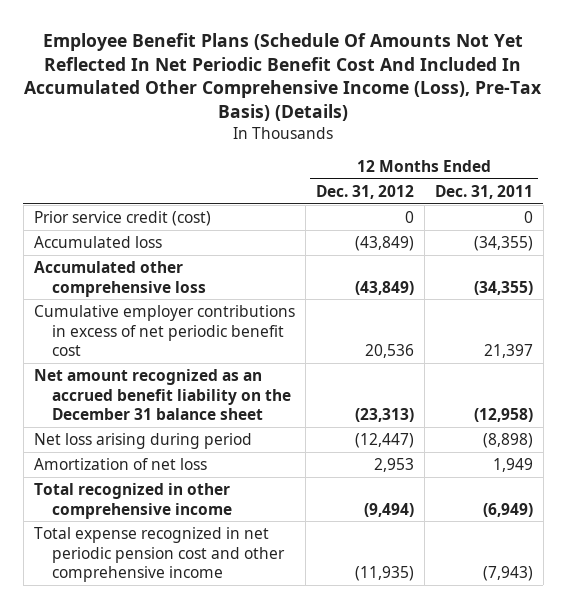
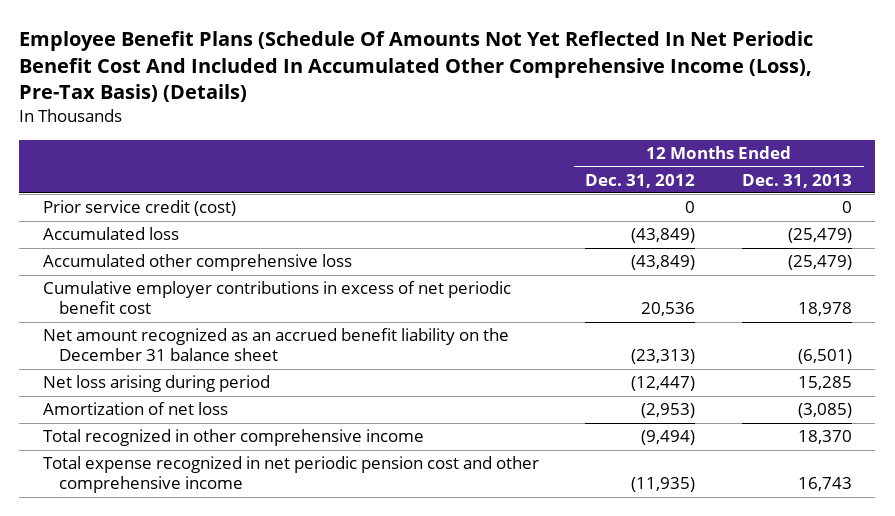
[434,184,533,199] Dec. 31, 2011 -> none
none -> [741,173,852,188] Dec. 31, 2013
[373,457,414,472] 2,953 -> [641,403,696,419] (2,953)

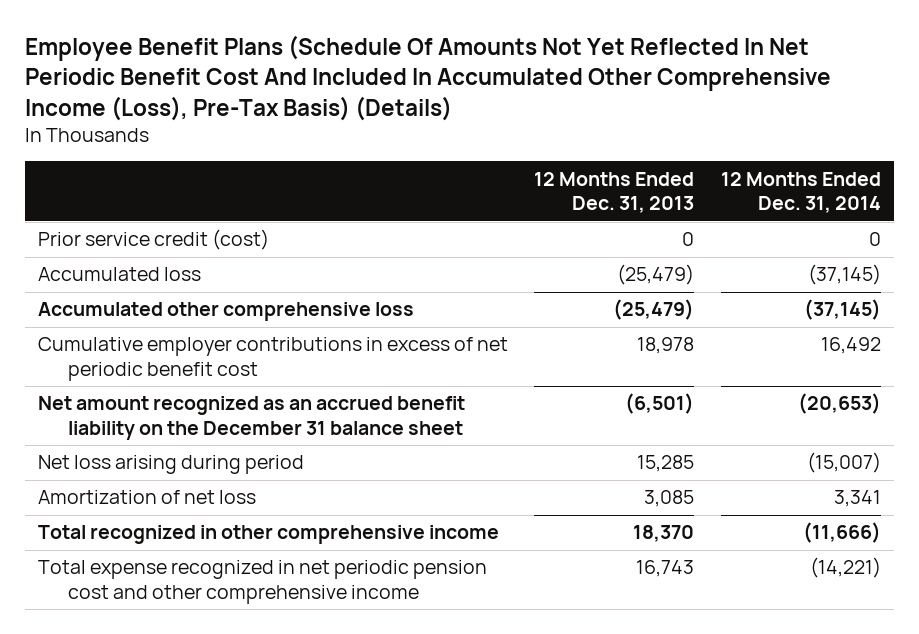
[585,173,696,188] Dec. 31, 2012 -> none
none -> [720,171,881,214] 12 Months Ended Dec. 31, 2014
[797,403,852,419] (3,085) -> [644,490,695,508] 3,085

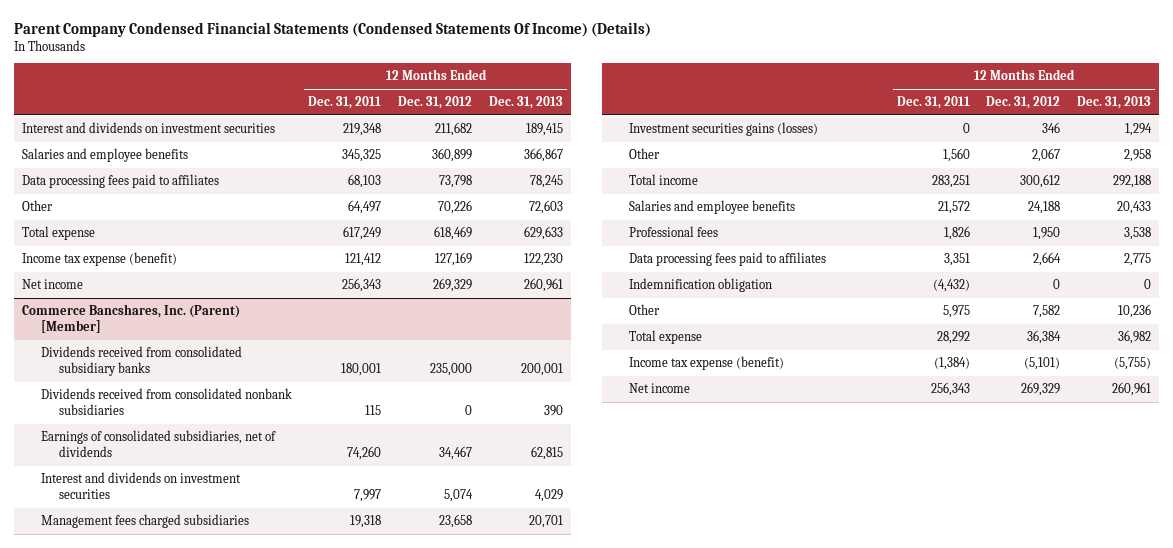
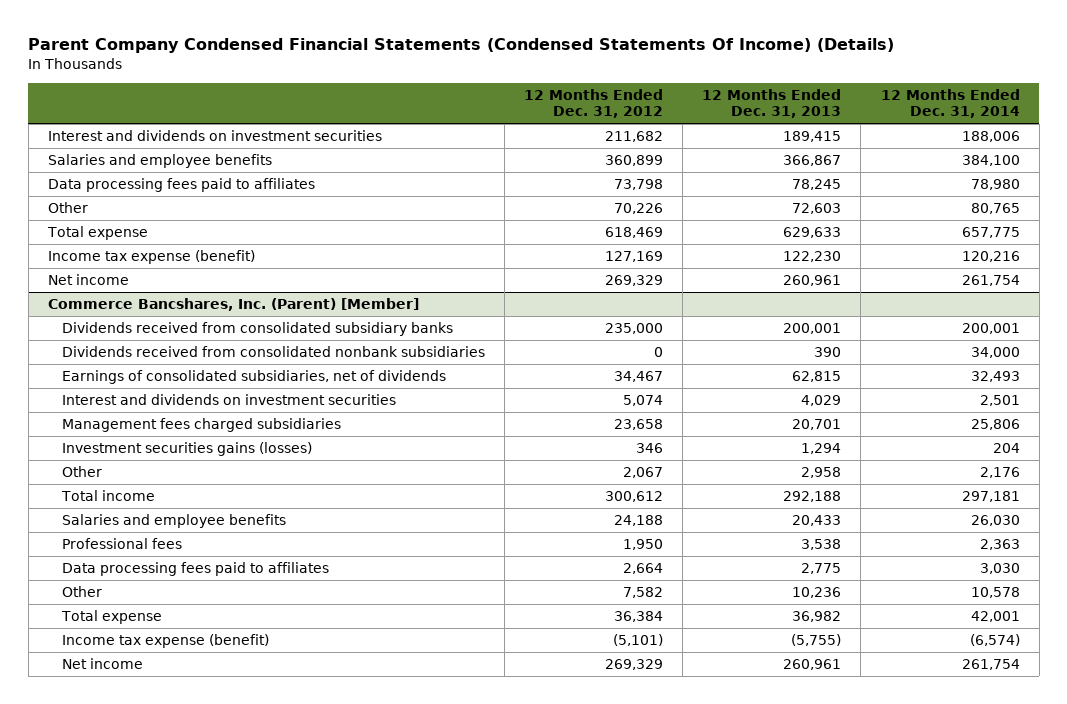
[308,96,382,110] Dec. 31, 2011 -> none
none -> [880,89,1020,119] 12 Months Ended Dec. 31, 2014
[629,278,773,293] Indemnification obligation -> none

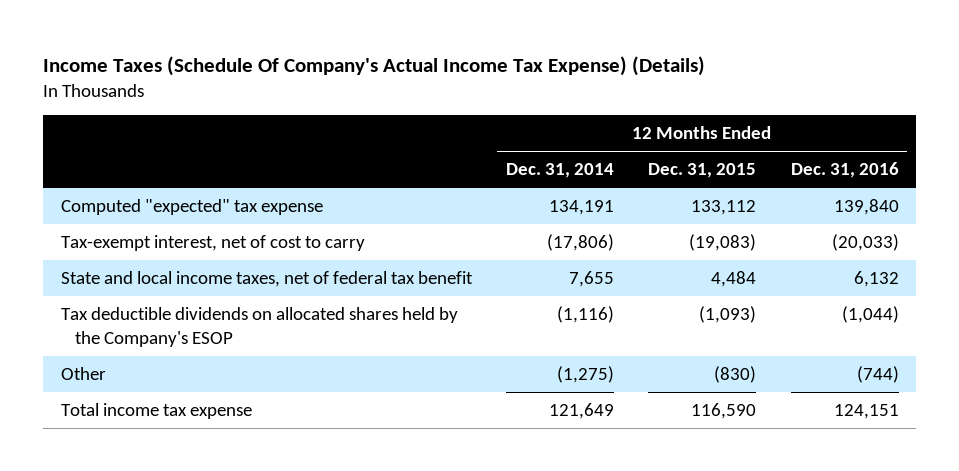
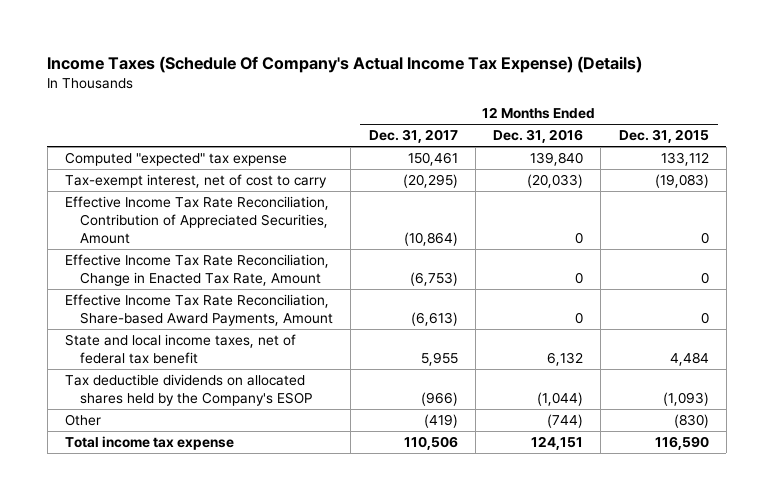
[506,163,615,179] Dec. 31, 2014 -> none
none -> [368,129,458,144] Dec. 31, 2017
none -> [64,195,329,244] Effective Income Tax Rate Reconciliation, Contribution of Appreciated Securities, Amount
none -> [64,253,329,286] Effective Income Tax Rate Reconciliation, Change in Enacted Tax Rate, Amount
none -> [64,293,334,326] Effective Income Tax Rate Reconciliation, Share-based Award Payments, Amount

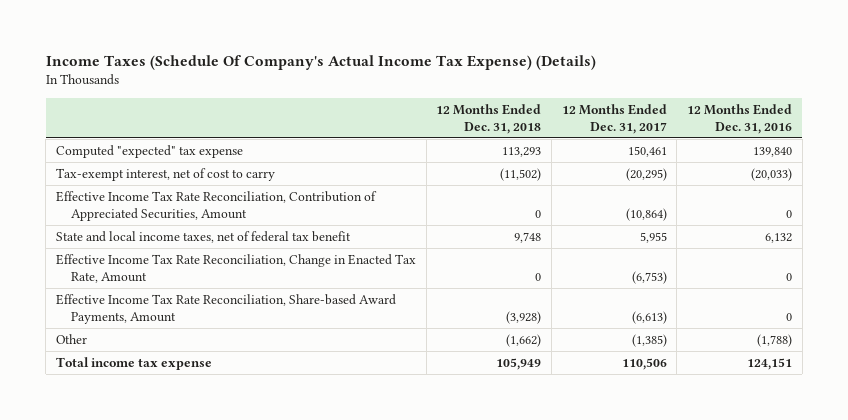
[618,129,709,144] Dec. 31, 2015 -> none
none -> [436,103,542,134] 12 Months Ended Dec. 31, 2018
[64,333,296,364] State and local income taxes, net of federal tax benefit -> [55,230,351,243] State and local income taxes, net of federal tax benefit
[64,373,313,406] Tax deductible dividends on allocated shares held by the Company's ESOP -> none
[423,413,458,428] (419) -> [631,333,667,347] (1,385)
[547,413,584,428] (744) -> [757,333,793,347] (1,788)

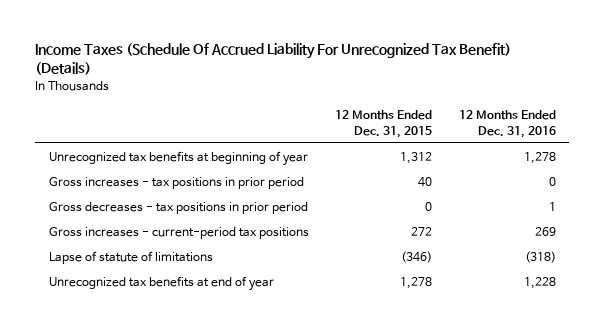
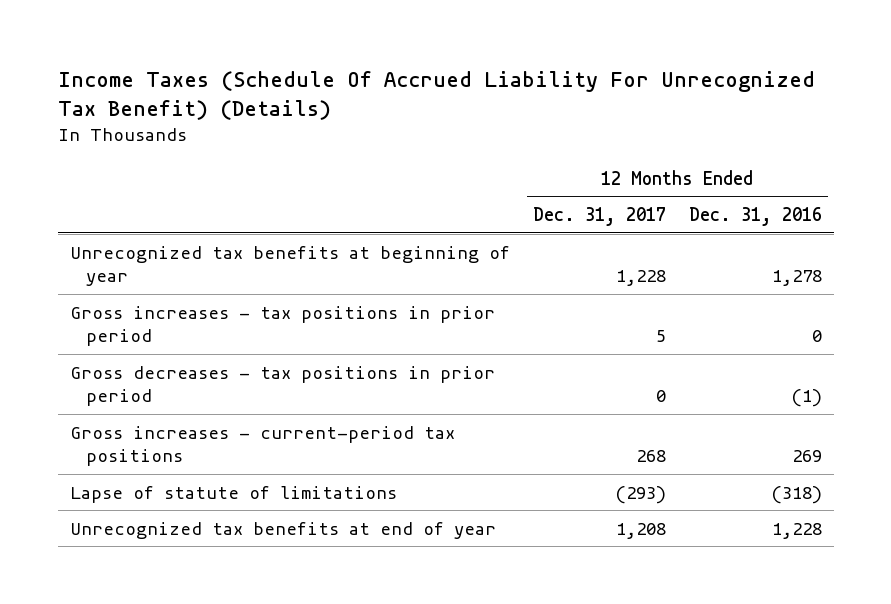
[335,109,433,138] 12 Months Ended Dec. 31, 2015 -> none
none -> [532,207,666,227] Dec. 31, 2017
[548,201,556,211] 1 -> [790,389,822,408] (1)

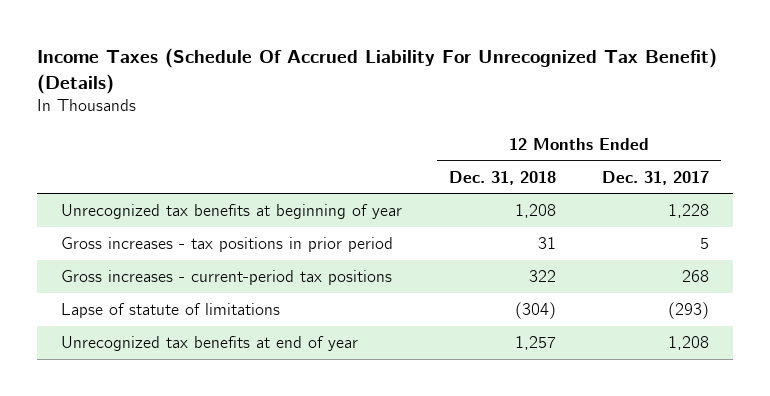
[688,207,822,227] Dec. 31, 2016 -> none
none -> [448,170,556,185] Dec. 31, 2018
[69,365,495,407] Gross decreases - tax positions in prior period -> none

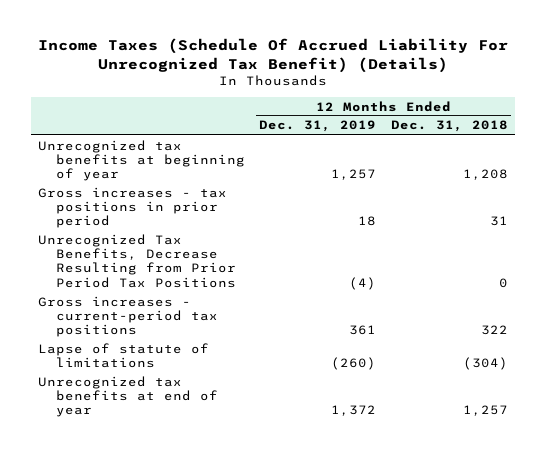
[602,170,710,185] Dec. 31, 2017 -> none
none -> [259,120,377,133] Dec. 31, 2019
none -> [38,233,236,288] Unrecognized Tax Benefits, Decrease Resulting from Prior Period Tax Positions

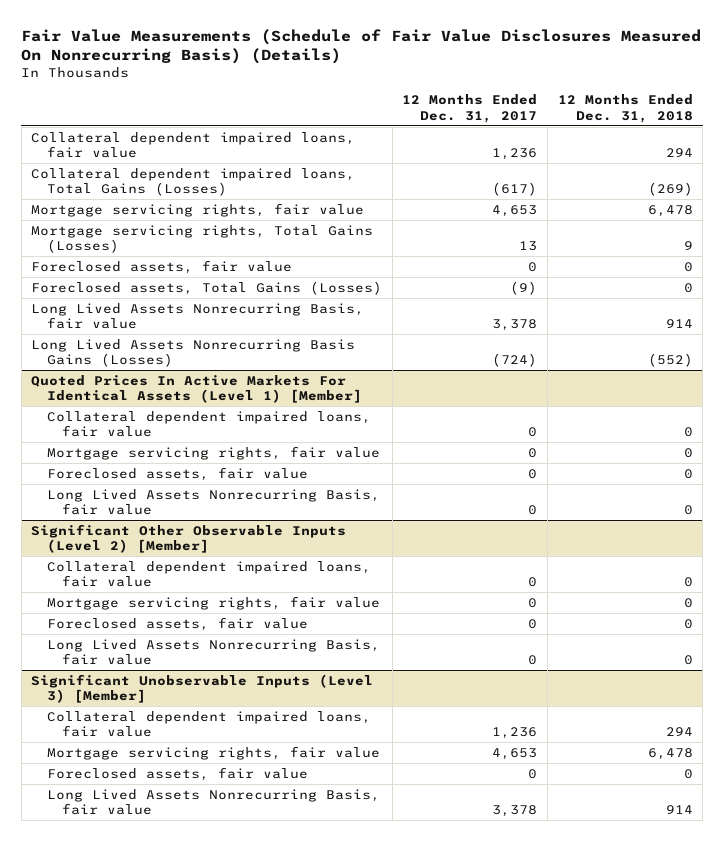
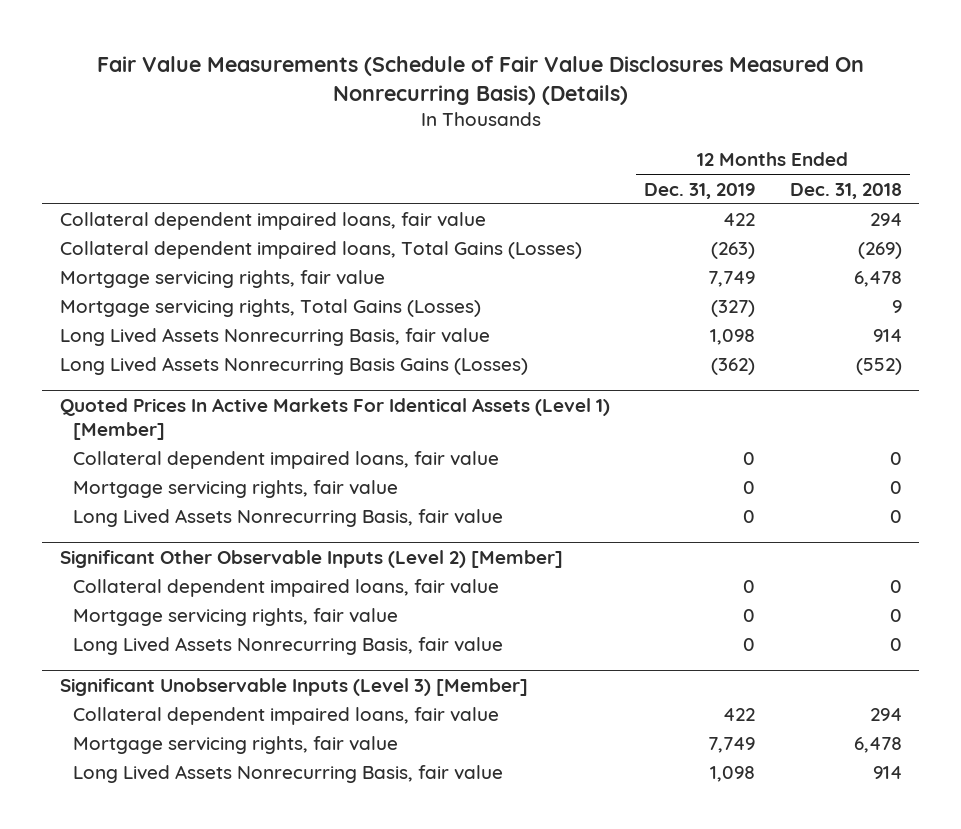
[402,94,538,123] 12 Months Ended Dec. 31, 2017 -> none
none -> [644,182,756,199] Dec. 31, 2019
[31,259,293,274] Foreclosed assets, fair value -> none
[31,280,383,295] Foreclosed assets, Total Gains (Losses) -> none
[46,466,308,481] Foreclosed assets, fair value -> none
[46,616,308,631] Foreclosed assets, fair value -> none
[46,766,308,781] Foreclosed assets, fair value -> none

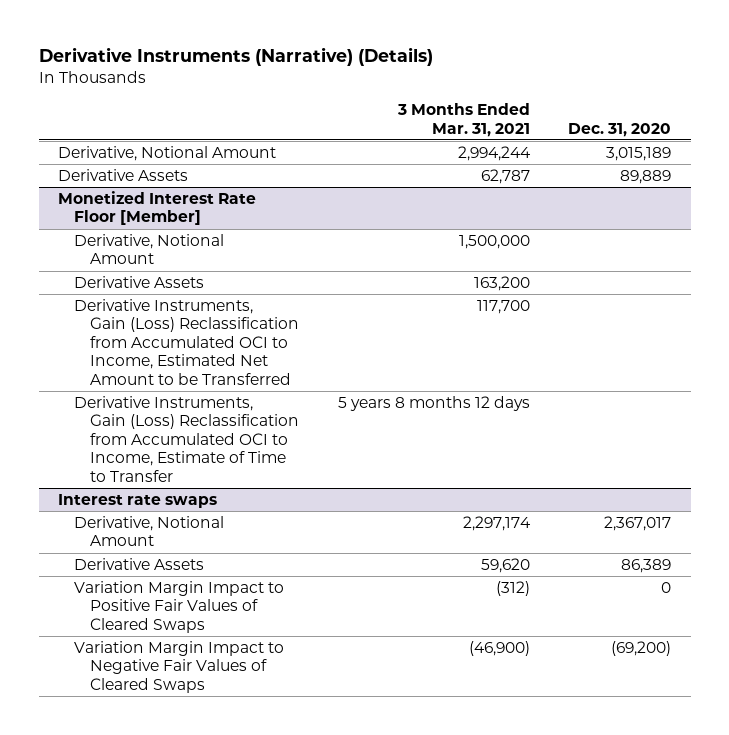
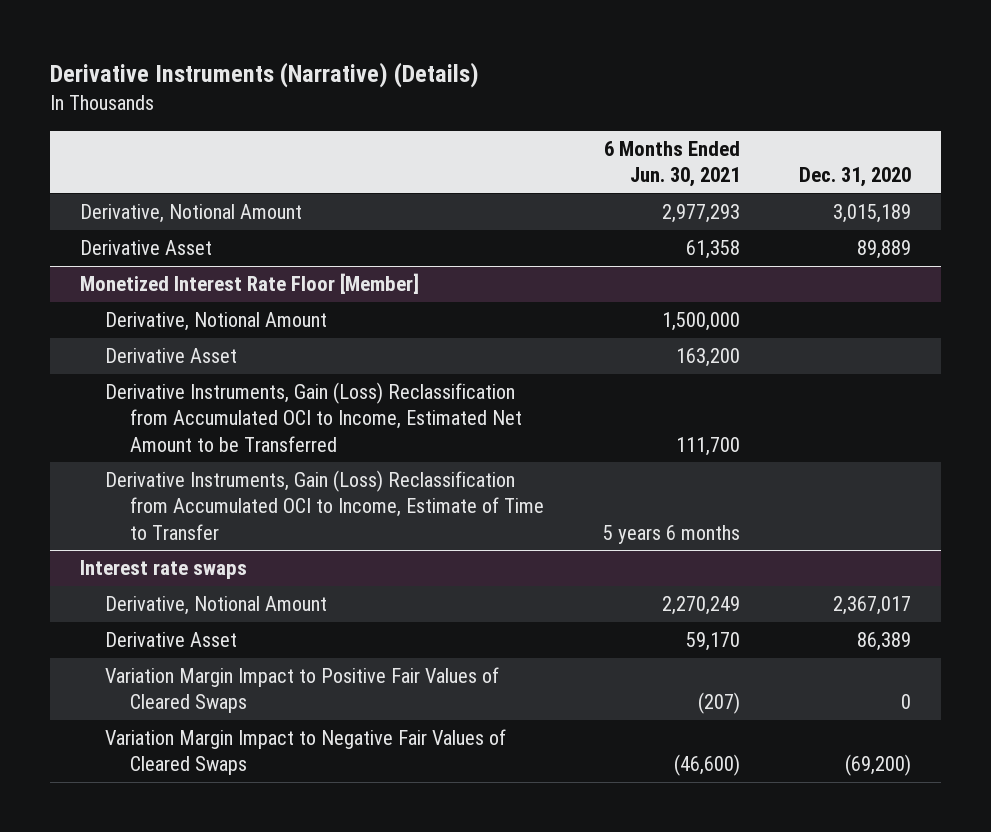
[396,103,530,137] 3 Months Ended Mar. 31, 2021 -> none
none -> [604,140,741,188] 6 Months Ended Jun. 30, 2021
[57,168,188,181] Derivative Assets -> [79,240,212,256] Derivative Asset
[74,275,205,288] Derivative Assets -> [104,348,237,364] Derivative Asset
[74,557,205,570] Derivative Assets -> [104,632,237,648] Derivative Asset

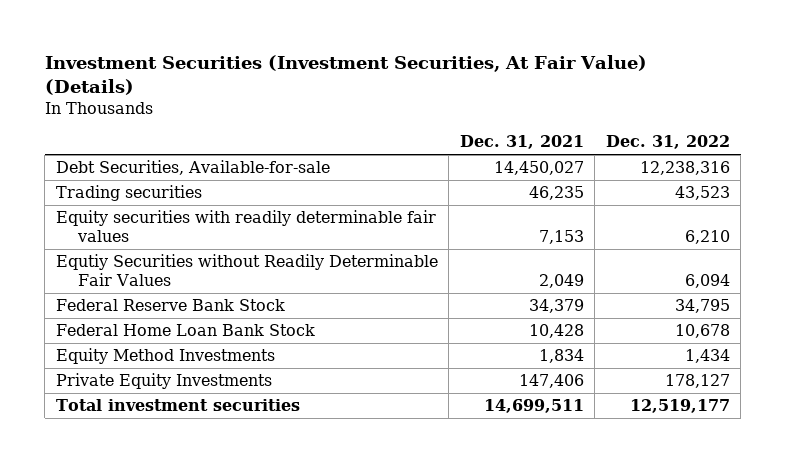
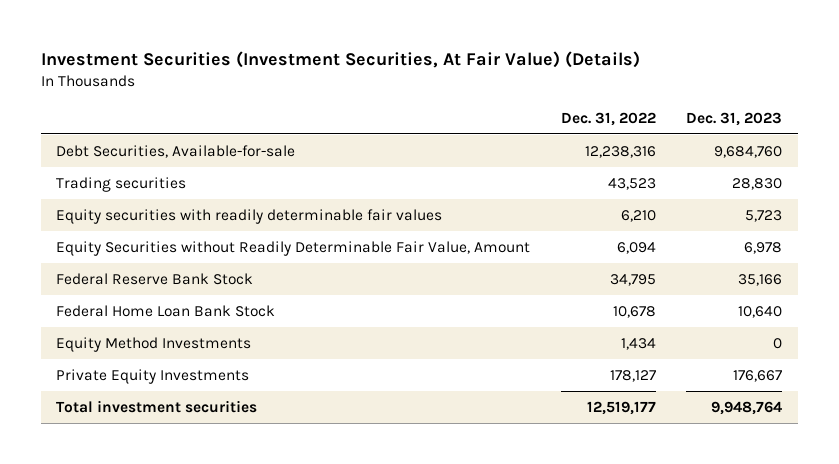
[459,135,584,150] Dec. 31, 2021 -> none
none -> [686,111,783,126] Dec. 31, 2023
[55,254,438,286] Equtiy Securities without Readily Determinable Fair Values -> [56,240,531,256] Equity Securities without Readily Determinable Fair Value, Amount

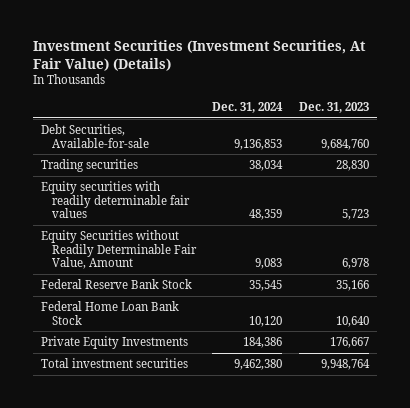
[560,111,656,126] Dec. 31, 2022 -> none
none -> [212,102,284,114] Dec. 31, 2024
[56,336,252,352] Equity Method Investments -> none

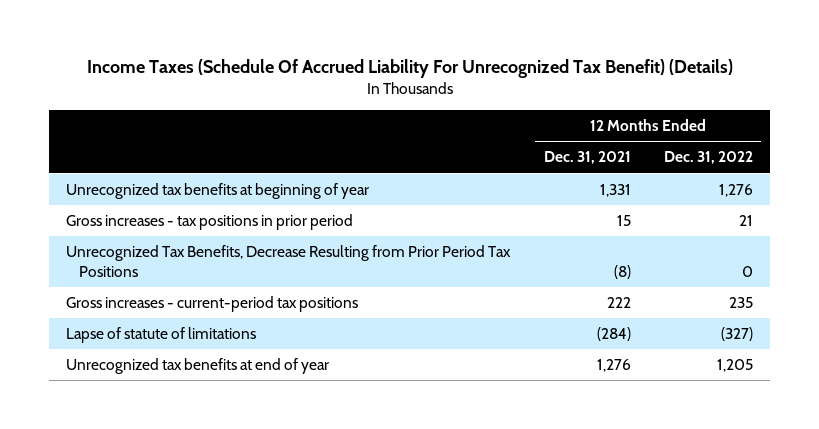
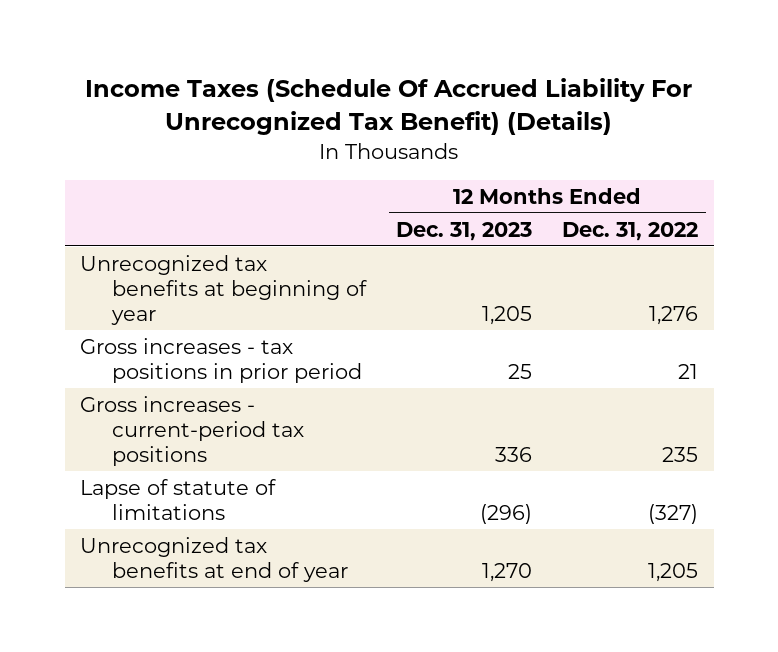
[543,151,631,165] Dec. 31, 2021 -> none
none -> [396,221,533,241] Dec. 31, 2023
[66,245,512,277] Unrecognized Tax Benefits, Decrease Resulting from Prior Period Tax Positions -> none

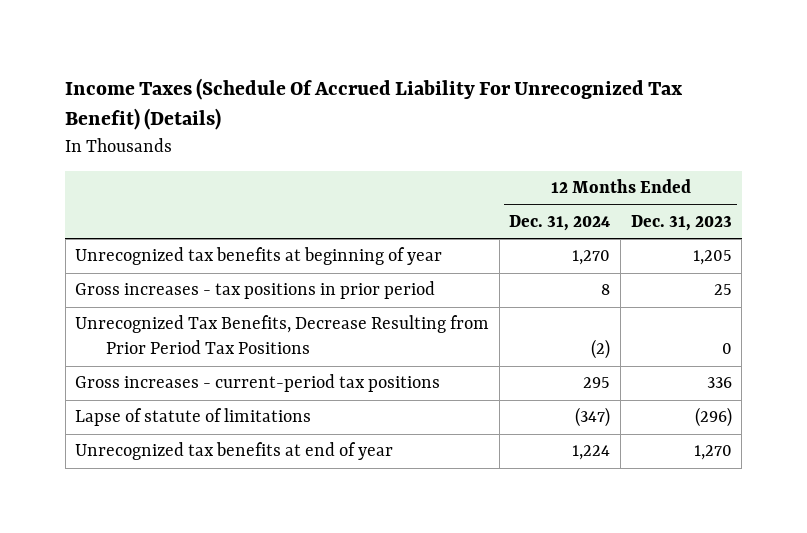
[562,221,699,241] Dec. 31, 2022 -> none
none -> [509,214,611,231] Dec. 31, 2024
none -> [75,315,490,355] Unrecognized Tax Benefits, Decrease Resulting from Prior Period Tax Positions

